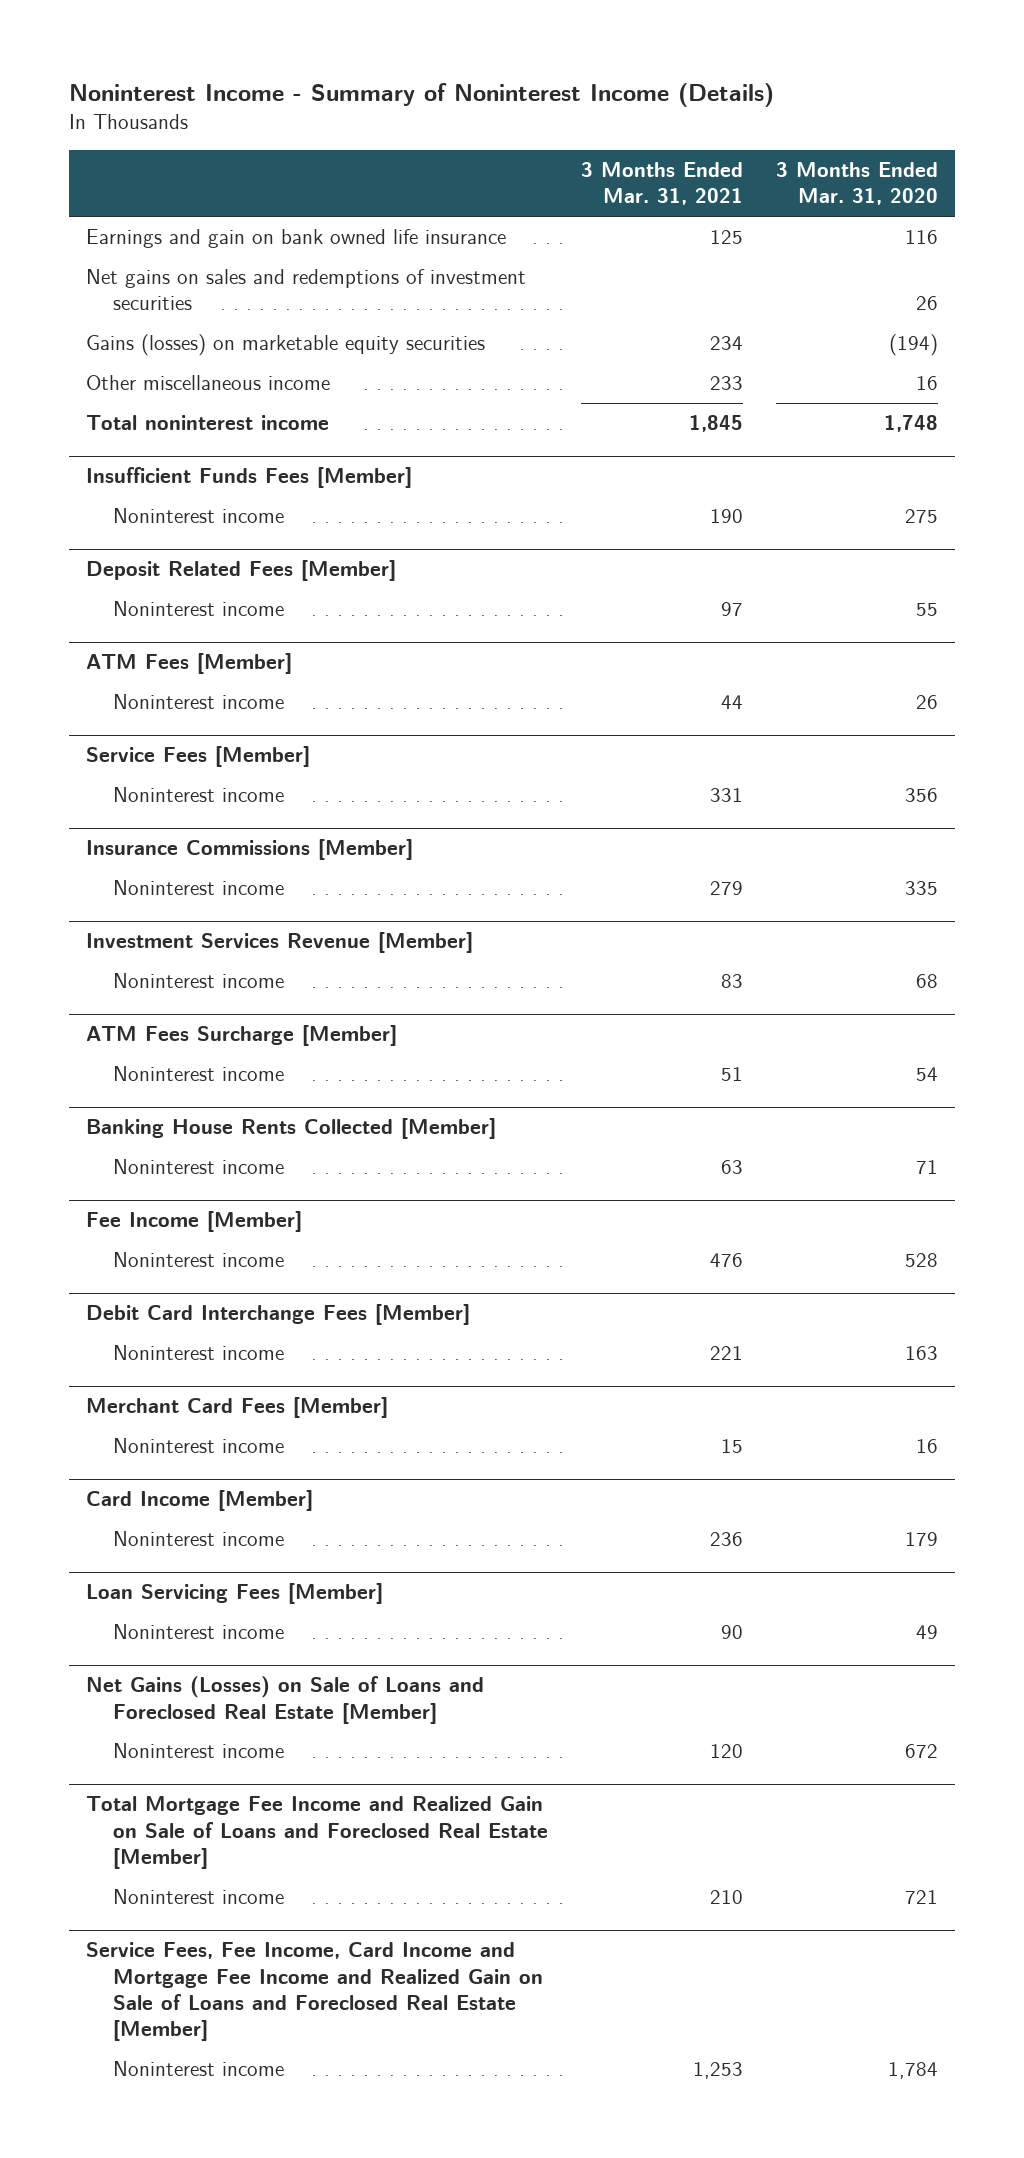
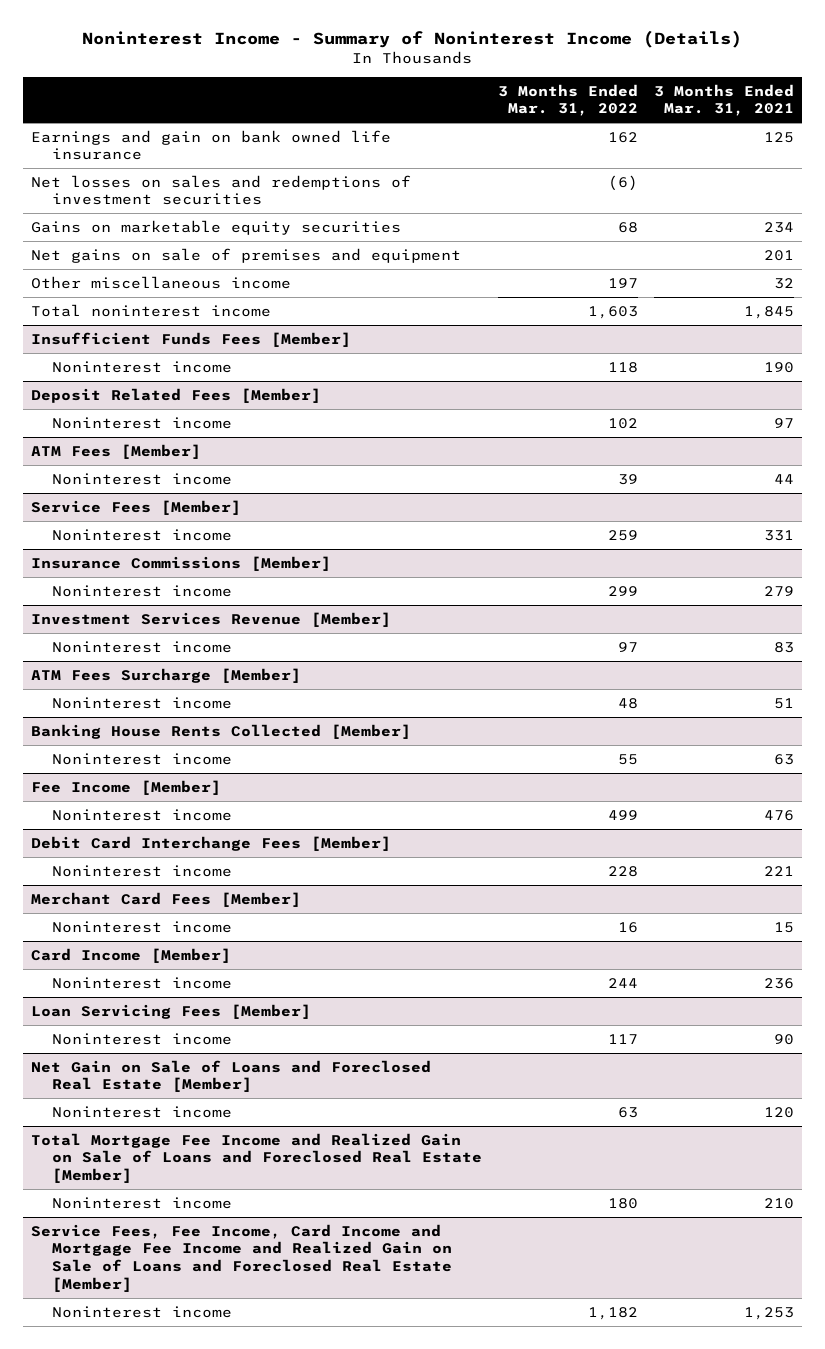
[776,162,939,206] 3 Months Ended Mar. 31, 2020 -> none
none -> [498,83,639,117] 3 Months Ended Mar. 31, 2022
[85,269,526,311] Net gains on sales and redemptions of investment securities -> [30,174,411,206] Net losses on sales and redemptions of investment securities
[85,334,485,357] Gains (losses) on marketable equity securities -> [30,219,401,235] Gains on marketable equity securities
none -> [30,247,461,263] Net gains on sale of premises and equipment
[710,376,744,391] 233 -> [774,277,795,289] 32
[85,1676,484,1724] Net Gains (Losses) on Sale of Loans and Foreclosed Real Estate [Member] -> [30,1059,431,1093] Net Gain on Sale of Loans and Foreclosed Real Estate [Member]

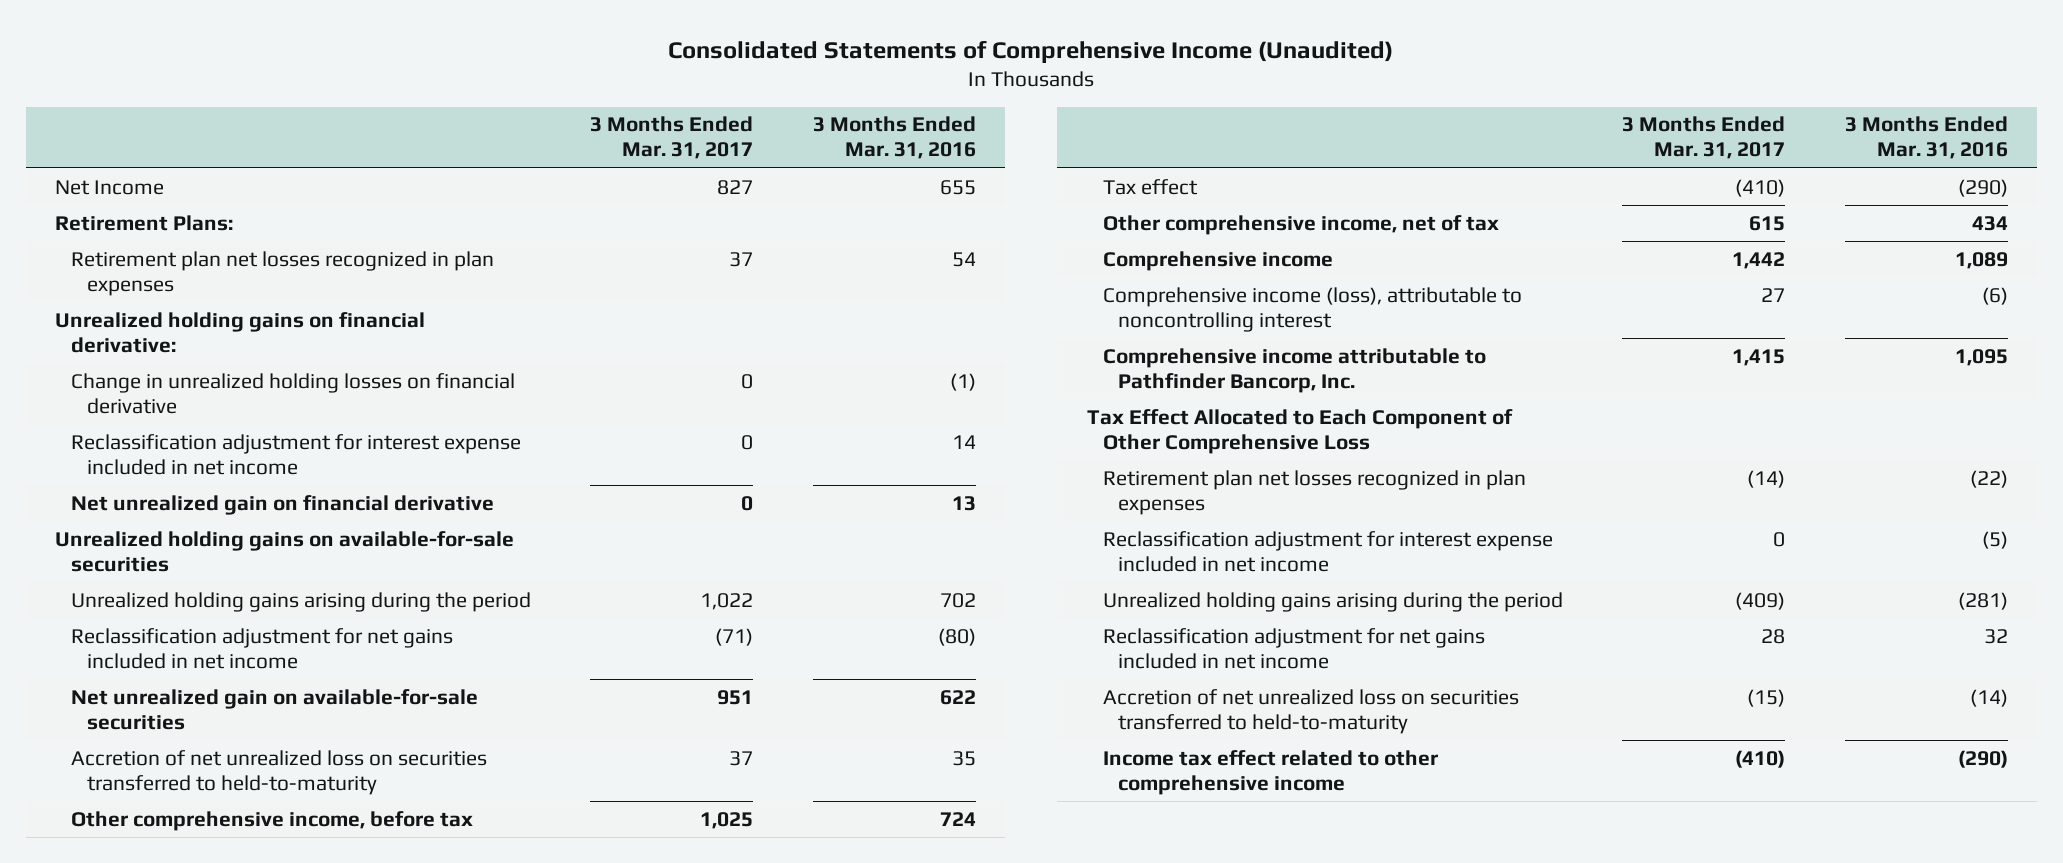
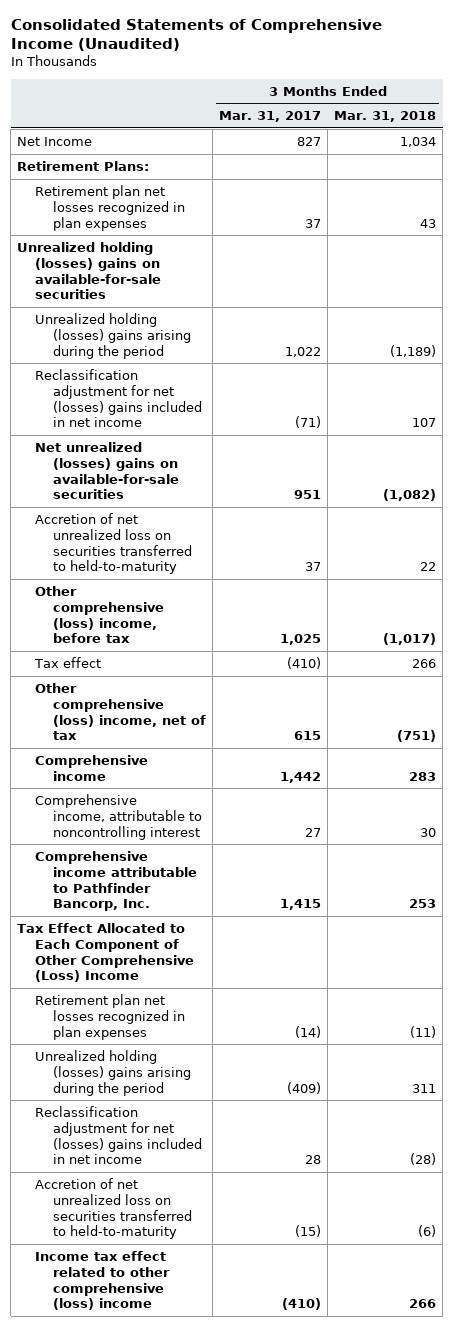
[812,116,976,160] 3 Months Ended Mar. 31, 2016 -> none
none -> [334,111,437,123] Mar. 31, 2018
[55,311,426,353] Unrealized holding gains on financial derivative: -> none
[70,372,515,414] Change in unrealized holding losses on financial derivative -> none
[70,433,521,475] Reclassification adjustment for interest expense included in net income -> none
[70,494,494,515] Net unrealized gain on financial derivative -> none
[55,530,515,572] Unrealized holding gains on available-for-sale securities -> [17,241,162,300] Unrealized holding (losses) gains on available-for-sale securities
[70,591,531,612] Unrealized holding gains arising during the period -> [35,312,192,359] Unrealized holding (losses) gains arising during the period
[70,627,453,669] Reclassification adjustment for net gains included in net income -> [35,368,203,428] Reclassification adjustment for net (losses) gains included in net income
[70,688,478,730] Net unrealized gain on available-for-sale securities -> [35,441,180,500] Net unrealized (losses) gains on available-for-sale securities
[70,810,473,831] Other comprehensive income, before tax -> [35,585,165,644] Other comprehensive (loss) income, before tax
[1102,214,1499,235] Other comprehensive income, net of tax -> [35,682,207,741] Other comprehensive (loss) income, net of tax
[1102,286,1522,332] Comprehensive income (loss), attributable to noncontrolling interest -> [35,793,203,840] Comprehensive income, attributable to noncontrolling interest
[1087,408,1514,454] Tax Effect Allocated to Each Component of Other Comprehensive Loss -> [17,922,195,983] Tax Effect Allocated to Each Component of Other Comprehensive (Loss) Income
[1102,530,1553,572] Reclassification adjustment for interest expense included in net income -> none
[1102,591,1563,612] Unrealized holding gains arising during the period -> [35,1049,192,1096] Unrealized holding (losses) gains arising during the period
[1102,627,1485,669] Reclassification adjustment for net gains included in net income -> [35,1105,203,1165] Reclassification adjustment for net (losses) gains included in net income
[1102,749,1438,795] Income tax effect related to other comprehensive income -> [35,1250,171,1311] Income tax effect related to other comprehensive (loss) income

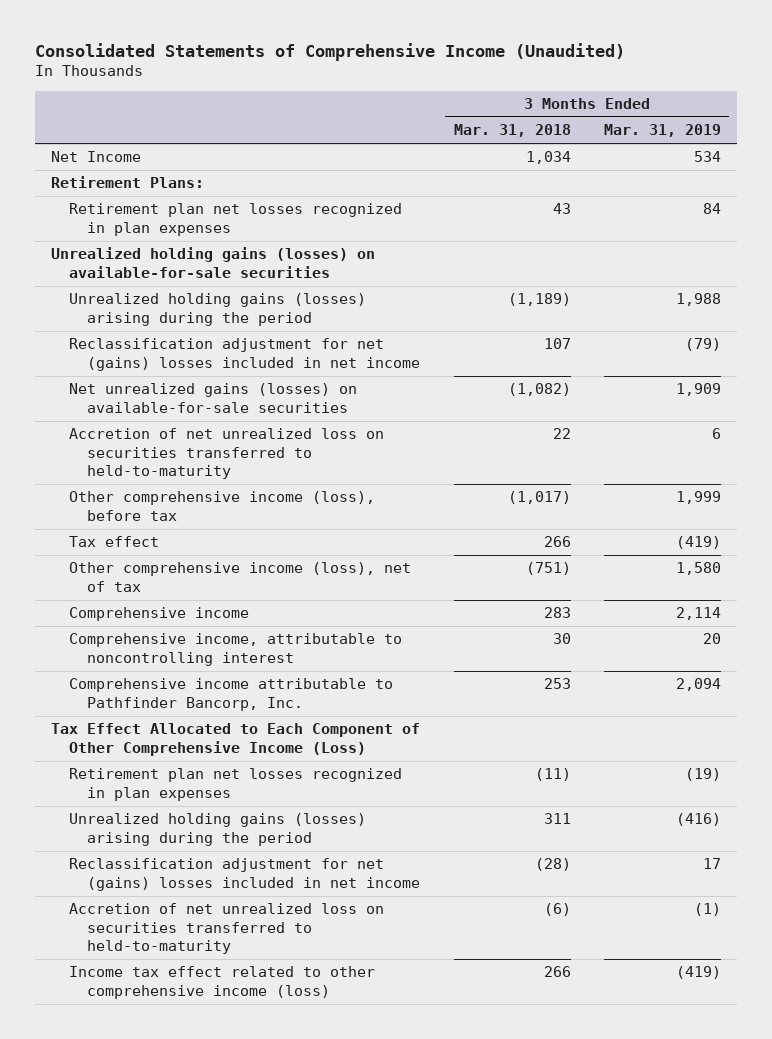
[219,111,322,123] Mar. 31, 2017 -> none
none -> [603,124,721,138] Mar. 31, 2019
[17,241,162,300] Unrealized holding (losses) gains on available-for-sale securities -> [51,247,376,278] Unrealized holding gains (losses) on available-for-sale securities
[35,312,192,359] Unrealized holding (losses) gains arising during the period -> [69,293,367,326] Unrealized holding gains (losses) arising during the period
[35,368,203,428] Reclassification adjustment for net (losses) gains included in net income -> [69,338,421,371] Reclassification adjustment for net (gains) losses included in net income
[35,441,180,500] Net unrealized (losses) gains on available-for-sale securities -> [69,383,358,413] Net unrealized gains (losses) on available-for-sale securities
[35,585,165,644] Other comprehensive (loss) income, before tax -> [69,491,376,521] Other comprehensive income (loss), before tax
[35,682,207,741] Other comprehensive (loss) income, net of tax -> [69,562,412,592] Other comprehensive income (loss), net of tax
[17,922,195,983] Tax Effect Allocated to Each Component of Other Comprehensive (Loss) Income -> [51,723,421,756] Tax Effect Allocated to Each Component of Other Comprehensive Income (Loss)
[35,1049,192,1096] Unrealized holding (losses) gains arising during the period -> [69,813,367,846] Unrealized holding gains (losses) arising during the period
[35,1105,203,1165] Reclassification adjustment for net (losses) gains included in net income -> [69,858,421,891] Reclassification adjustment for net (gains) losses included in net income
[35,1250,171,1311] Income tax effect related to other comprehensive (loss) income -> [69,966,376,999] Income tax effect related to other comprehensive income (loss)

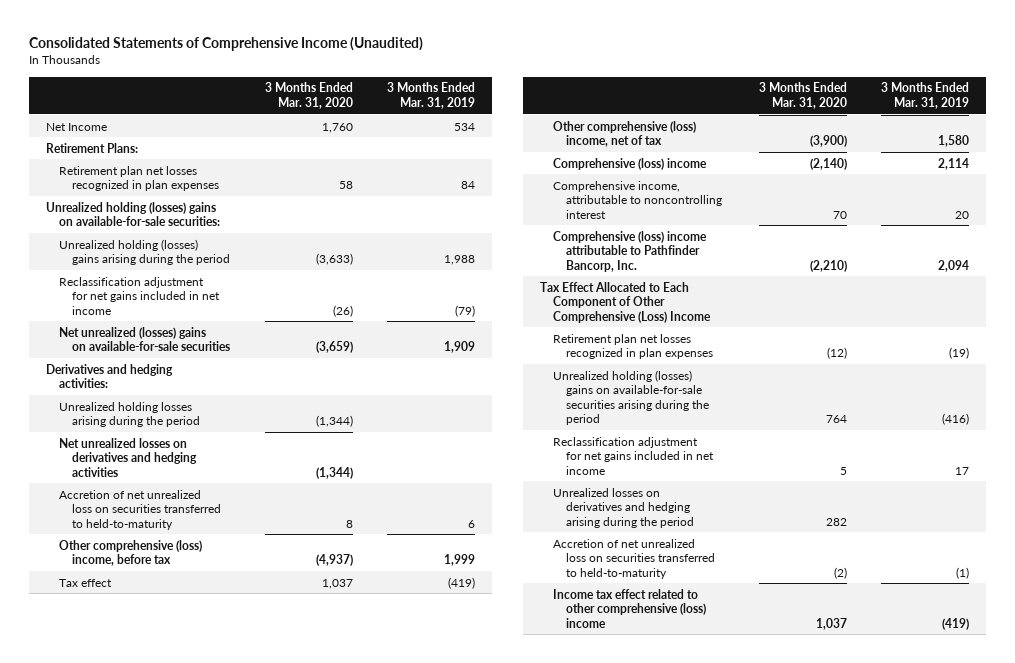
[453,124,571,138] Mar. 31, 2018 -> none
none -> [264,82,353,109] 3 Months Ended Mar. 31, 2020
[51,247,376,278] Unrealized holding gains (losses) on available-for-sale securities -> [46,201,221,227] Unrealized holding (losses) gains on available-for-sale securities:
[69,293,367,326] Unrealized holding gains (losses) arising during the period -> [59,238,231,266] Unrealized holding (losses) gains arising during the period
[69,338,421,371] Reclassification adjustment for net (gains) losses included in net income -> [59,276,221,315] Reclassification adjustment for net gains included in net income
[69,383,358,413] Net unrealized gains (losses) on available-for-sale securities -> [59,326,231,352] Net unrealized (losses) gains on available-for-sale securities
none -> [46,363,174,389] Derivatives and hedging activities:
none -> [59,401,201,428] Unrealized holding losses arising during the period
none -> [59,437,198,477] Net unrealized losses on derivatives and hedging activities
[69,491,376,521] Other comprehensive income (loss), before tax -> [59,539,203,567] Other comprehensive (loss) income, before tax
[69,562,412,592] Other comprehensive income (loss), net of tax -> [553,120,697,148] Other comprehensive (loss) income, net of tax
[69,607,250,622] Comprehensive income -> [553,157,708,170] Comprehensive (loss) income
[69,678,394,711] Comprehensive income attributable to Pathfinder Bancorp, Inc. -> [553,230,708,272] Comprehensive (loss) income attributable to Pathfinder Bancorp, Inc.
[51,723,421,756] Tax Effect Allocated to Each Component of Other Comprehensive Income (Loss) -> [539,281,712,323] Tax Effect Allocated to Each Component of Other Comprehensive (Loss) Income
[69,813,367,846] Unrealized holding gains (losses) arising during the period -> [553,369,710,426] Unrealized holding (losses) gains on available-for-sale securities arising during the period
[69,858,421,891] Reclassification adjustment for net (gains) losses included in net income -> [553,436,715,475] Reclassification adjustment for net gains included in net income
none -> [553,487,695,528] Unrealized losses on derivatives and hedging arising during the period
[69,966,376,999] Income tax effect related to other comprehensive income (loss) -> [553,588,707,628] Income tax effect related to other comprehensive (loss) income

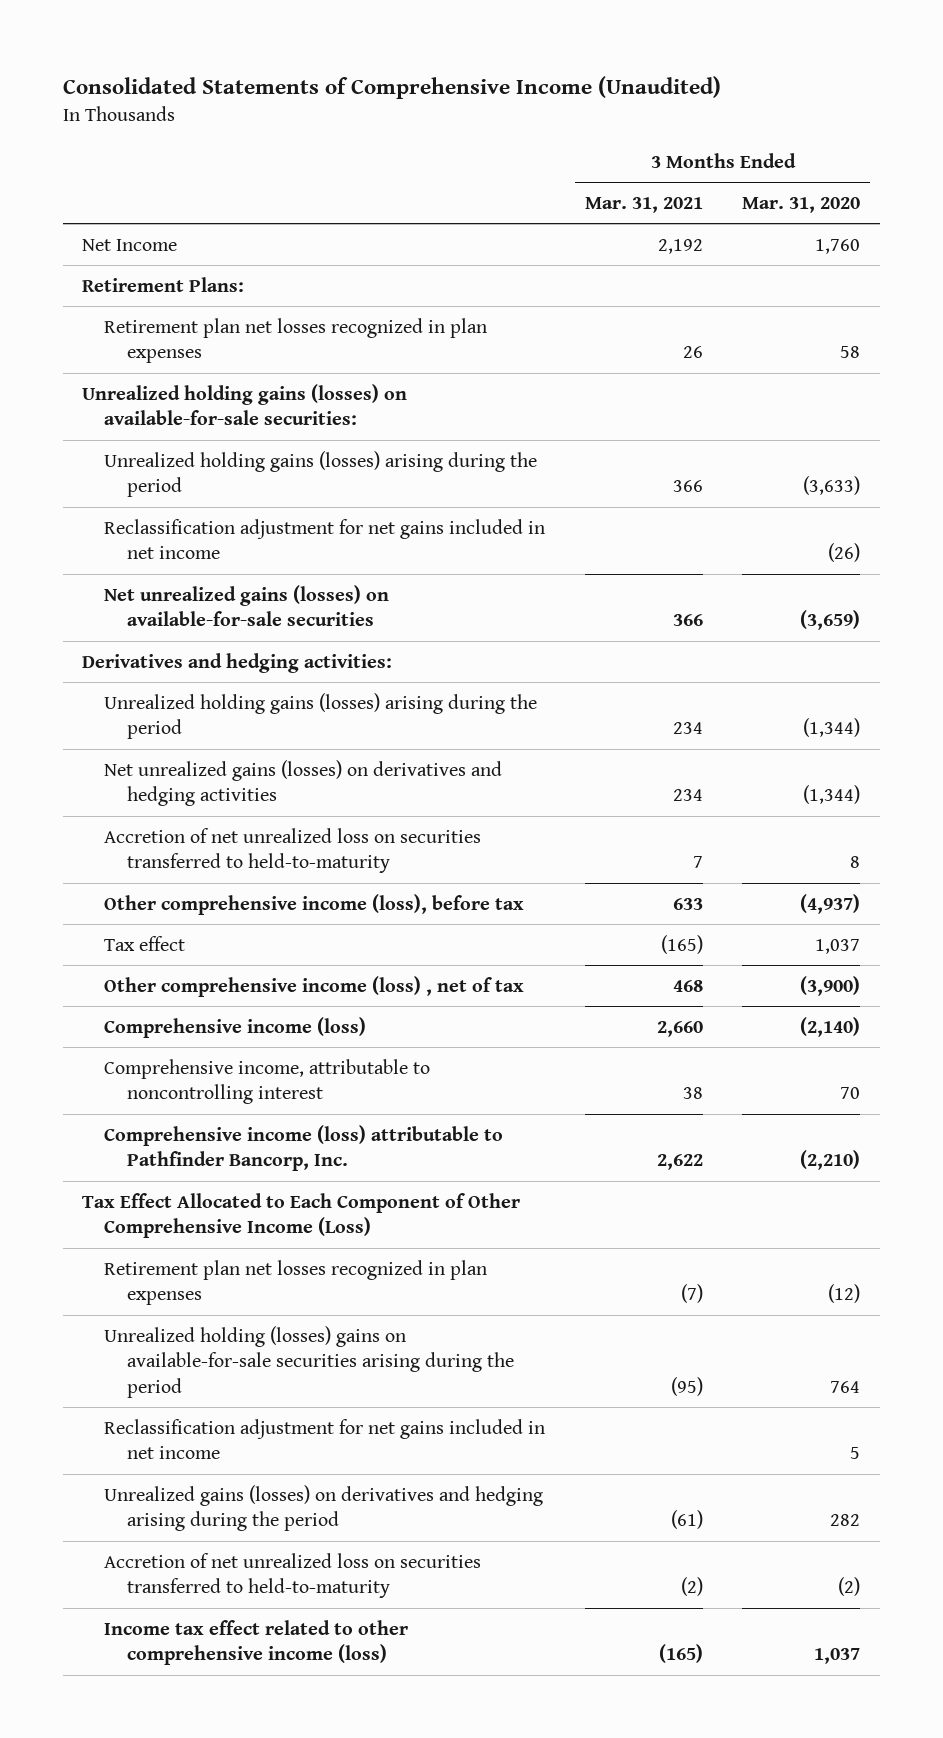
[387,82,476,109] 3 Months Ended Mar. 31, 2019 -> none
none -> [584,196,703,213] Mar. 31, 2021
[46,201,221,227] Unrealized holding (losses) gains on available-for-sale securities: -> [82,383,408,426] Unrealized holding gains (losses) on available-for-sale securities:
[59,238,231,266] Unrealized holding (losses) gains arising during the period -> [104,450,538,498] Unrealized holding gains (losses) arising during the period
[59,326,231,352] Net unrealized (losses) gains on available-for-sale securities -> [104,584,390,627] Net unrealized gains (losses) on available-for-sale securities
[59,401,201,428] Unrealized holding losses arising during the period -> [104,692,538,740] Unrealized holding gains (losses) arising during the period
[59,437,198,477] Net unrealized losses on derivatives and hedging activities -> [104,759,503,807] Net unrealized gains (losses) on derivatives and hedging activities
[59,539,203,567] Other comprehensive (loss) income, before tax -> [104,893,525,915] Other comprehensive income (loss), before tax
[553,120,697,148] Other comprehensive (loss) income, net of tax -> [104,975,525,997] Other comprehensive income (loss) , net of tax
[553,157,708,170] Comprehensive (loss) income -> [104,1016,367,1038] Comprehensive income (loss)
[553,230,708,272] Comprehensive (loss) income attributable to Pathfinder Bancorp, Inc. -> [104,1124,504,1172] Comprehensive income (loss) attributable to Pathfinder Bancorp, Inc.
[539,281,712,323] Tax Effect Allocated to Each Component of Other Comprehensive (Loss) Income -> [82,1192,521,1239] Tax Effect Allocated to Each Component of Other Comprehensive Income (Loss)
[553,487,695,528] Unrealized losses on derivatives and hedging arising during the period -> [104,1484,544,1532] Unrealized gains (losses) on derivatives and hedging arising during the period
[553,588,707,628] Income tax effect related to other comprehensive (loss) income -> [104,1619,409,1666] Income tax effect related to other comprehensive income (loss)

